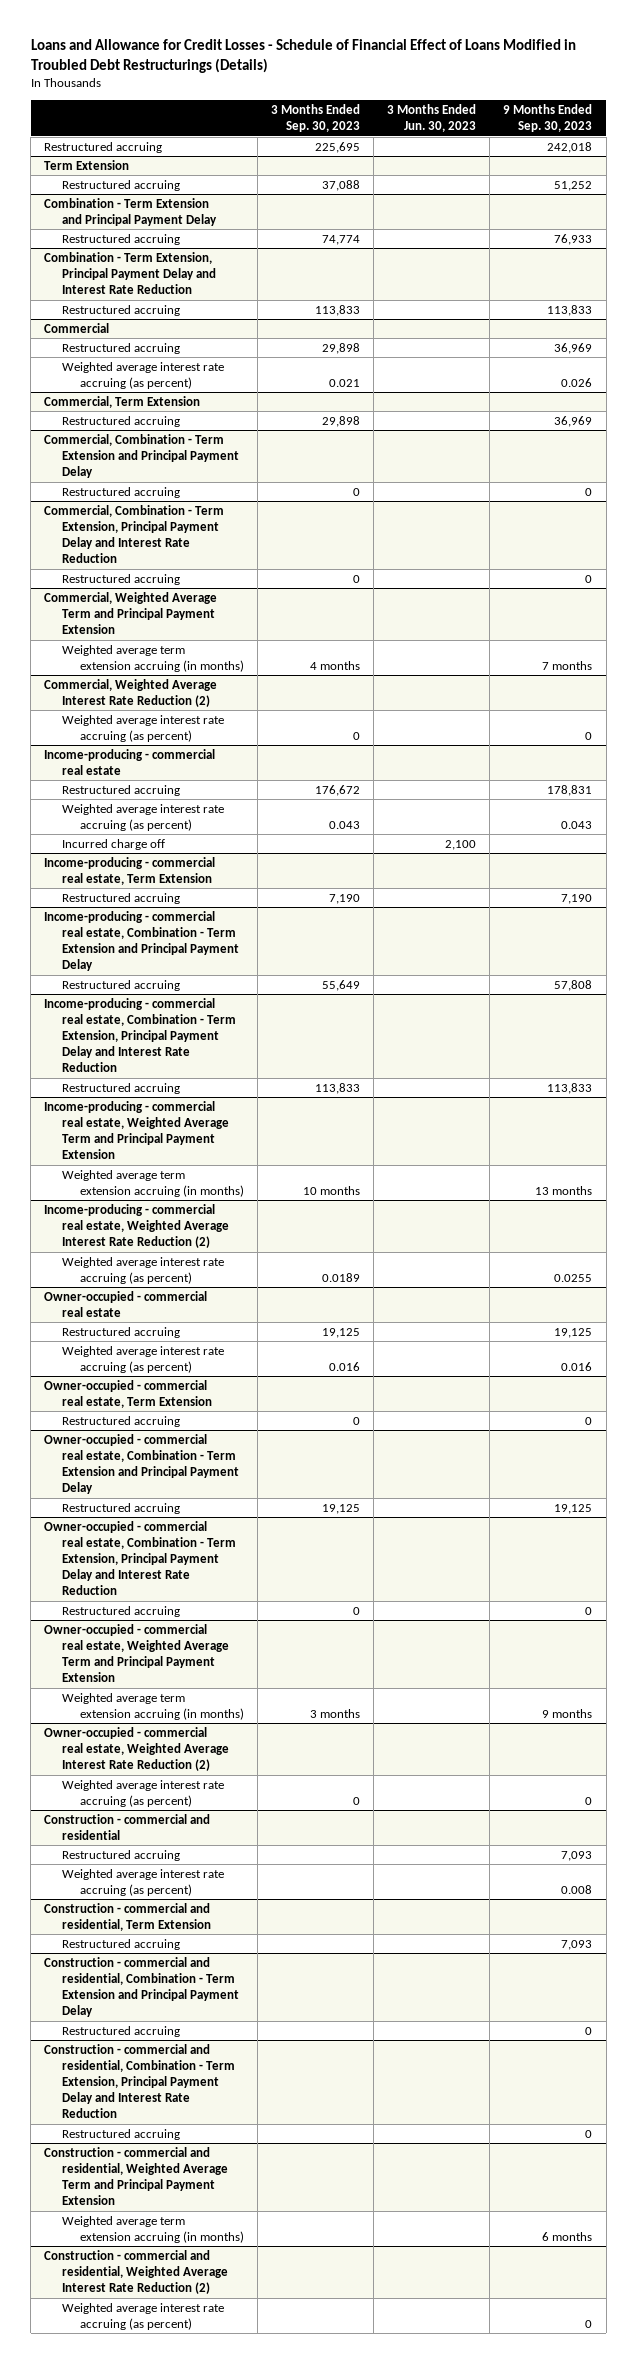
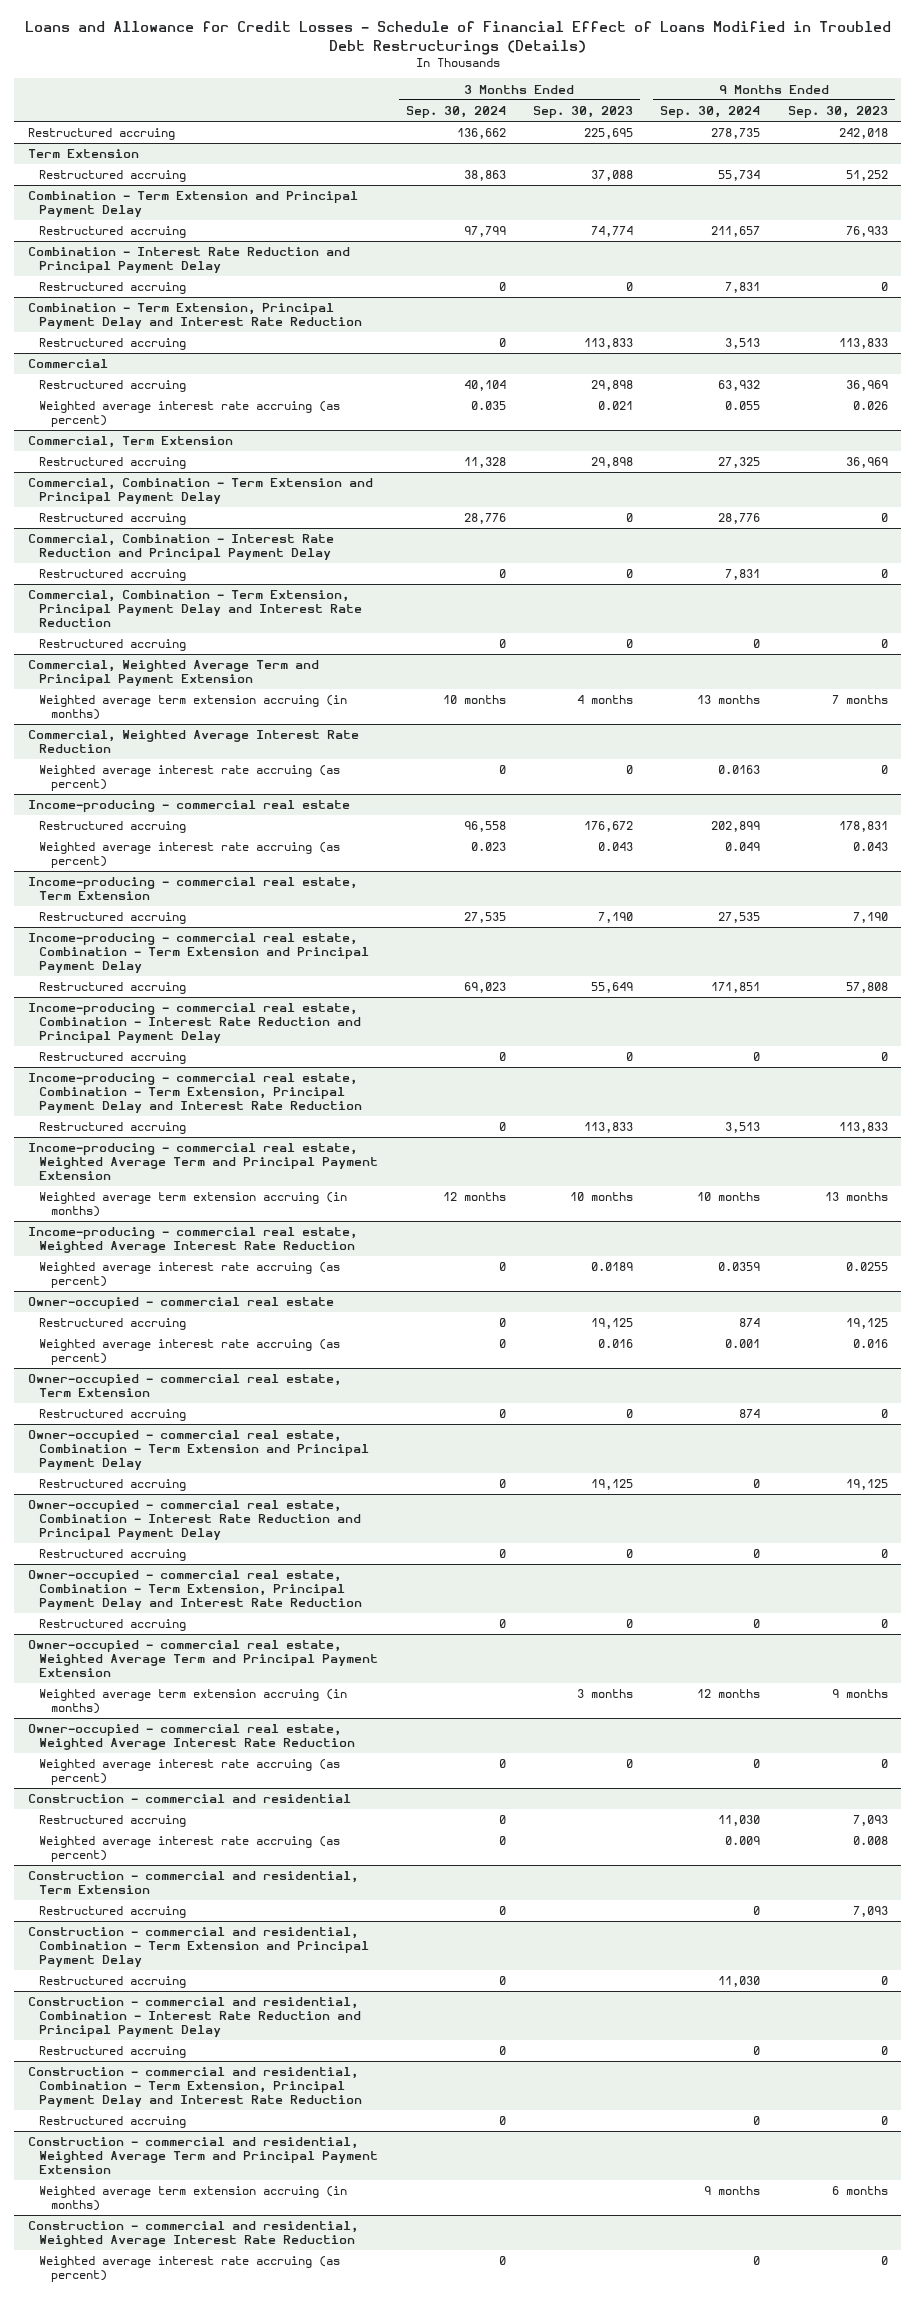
[387,103,477,133] 3 Months Ended Jun. 30, 2023 -> none
none -> [405,105,506,118] Sep. 30, 2024
none -> [660,105,761,118] Sep. 30, 2024
none -> [27,247,350,274] Combination - Interest Rate Reduction and Principal Payment Delay
none -> [39,282,187,295] Restructured accruing
none -> [27,534,334,561] Commercial, Combination - Interest Rate Reduction and Principal Payment Delay
none -> [39,569,187,582] Restructured accruing
[44,678,218,707] Commercial, Weighted Average Interest Rate Reduction (2) -> [27,730,359,754] Commercial, Weighted Average Interest Rate Reduction
[62,838,166,850] Incurred charge off -> none
none -> [27,1003,362,1043] Income-producing - commercial real estate, Combination - Interest Rate Reduction and Principal Payment Delay
none -> [39,1052,187,1065] Restructured accruing
[44,1203,230,1249] Income-producing - commercial real estate, Weighted Average Interest Rate Reduction (2) -> [27,1227,357,1254] Income-producing - commercial real estate, Weighted Average Interest Rate Reduction
none -> [27,1500,362,1540] Owner-occupied - commercial real estate, Combination - Interest Rate Reduction and Principal Payment Delay
none -> [39,1549,187,1562] Restructured accruing
[44,1726,230,1772] Owner-occupied - commercial real estate, Weighted Average Interest Rate Reduction (2) -> [27,1724,356,1751] Owner-occupied - commercial real estate, Weighted Average Interest Rate Reduction
none -> [27,1997,362,2037] Construction - commercial and residential, Combination - Interest Rate Reduction and Principal Payment Delay
none -> [39,2046,187,2059] Restructured accruing
[44,2249,229,2295] Construction - commercial and residential, Weighted Average Interest Rate Reduction (2) -> [27,2221,358,2248] Construction - commercial and residential, Weighted Average Interest Rate Reduction

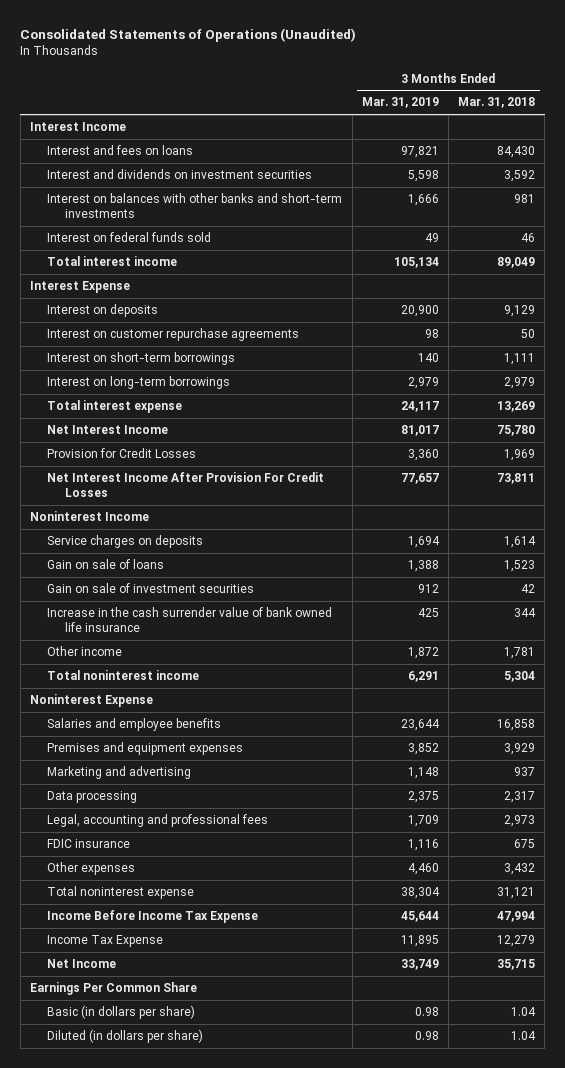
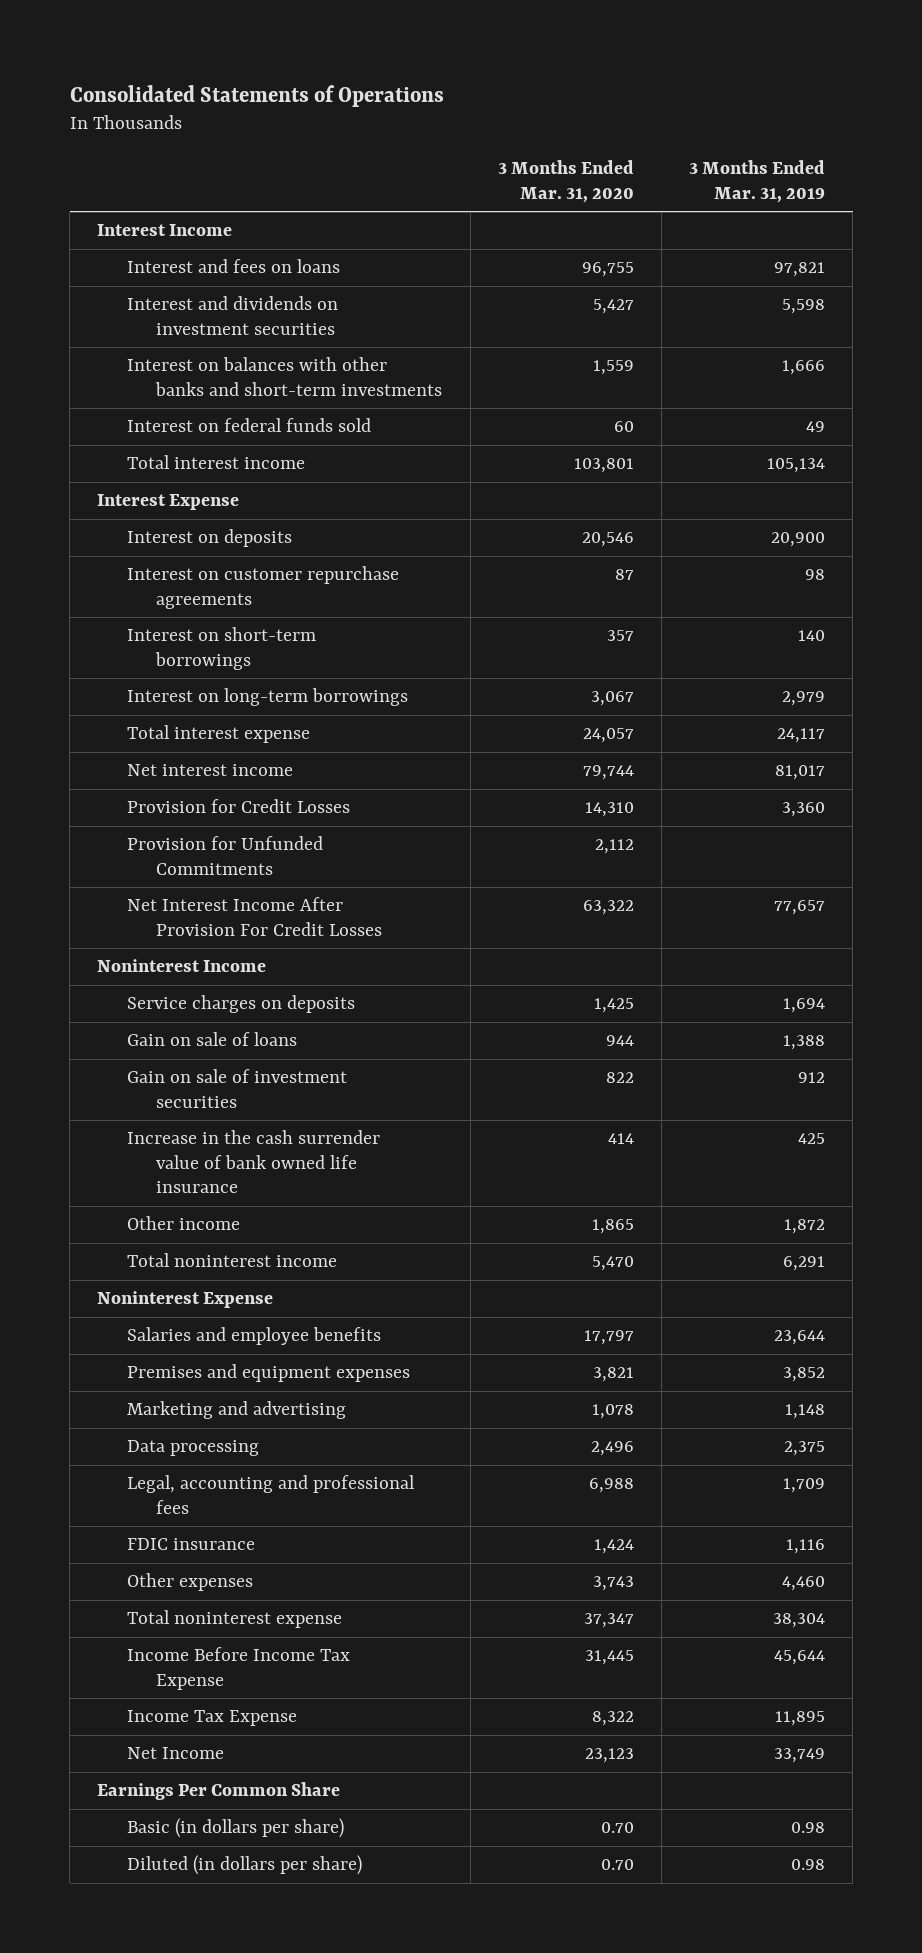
[20,27,357,42] Consolidated Statements of Operations (Unaudited) -> [69,84,444,107] Consolidated Statements of Operations
[458,97,536,109] Mar. 31, 2018 -> none
none -> [497,160,634,203] 3 Months Ended Mar. 31, 2020
[47,425,169,435] Net Interest Income -> [126,764,293,777] Net interest income
none -> [126,836,323,875] Provision for Unfunded Commitments

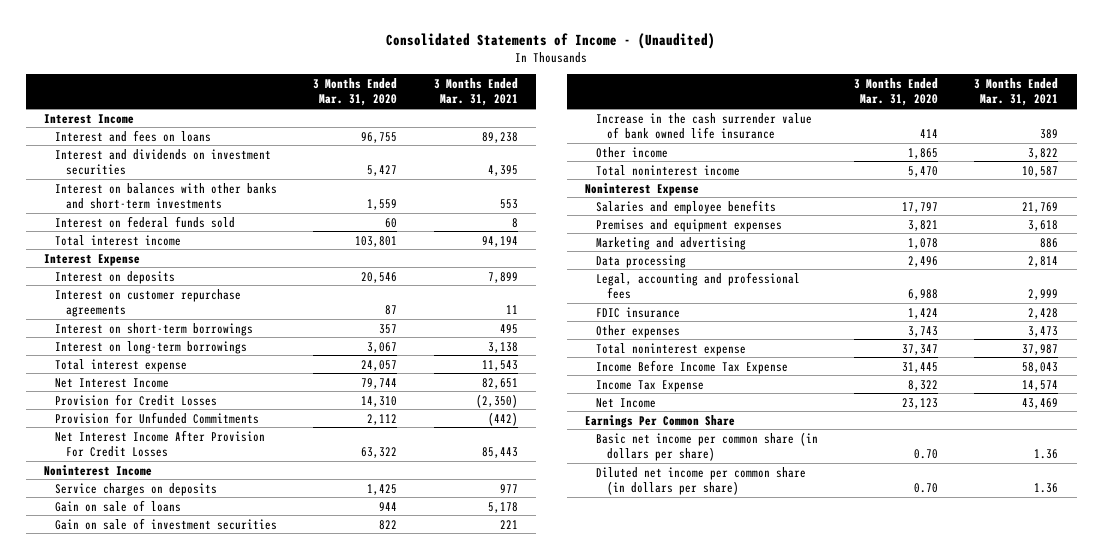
[69,84,444,107] Consolidated Statements of Operations -> [386,33,716,50] Consolidated Statements of Income - (Unaudited)
[688,160,825,203] 3 Months Ended Mar. 31, 2019 -> none
none -> [433,78,518,107] 3 Months Ended Mar. 31, 2021
[126,764,293,777] Net interest income -> [55,377,170,388] Net Interest Income
[126,1818,344,1839] Basic (in dollars per share) -> [596,431,819,461] Basic net income per common share (in dollars per share)
[126,1855,362,1876] Diluted (in dollars per share) -> [596,466,807,495] Diluted net income per common share (in dollars per share)

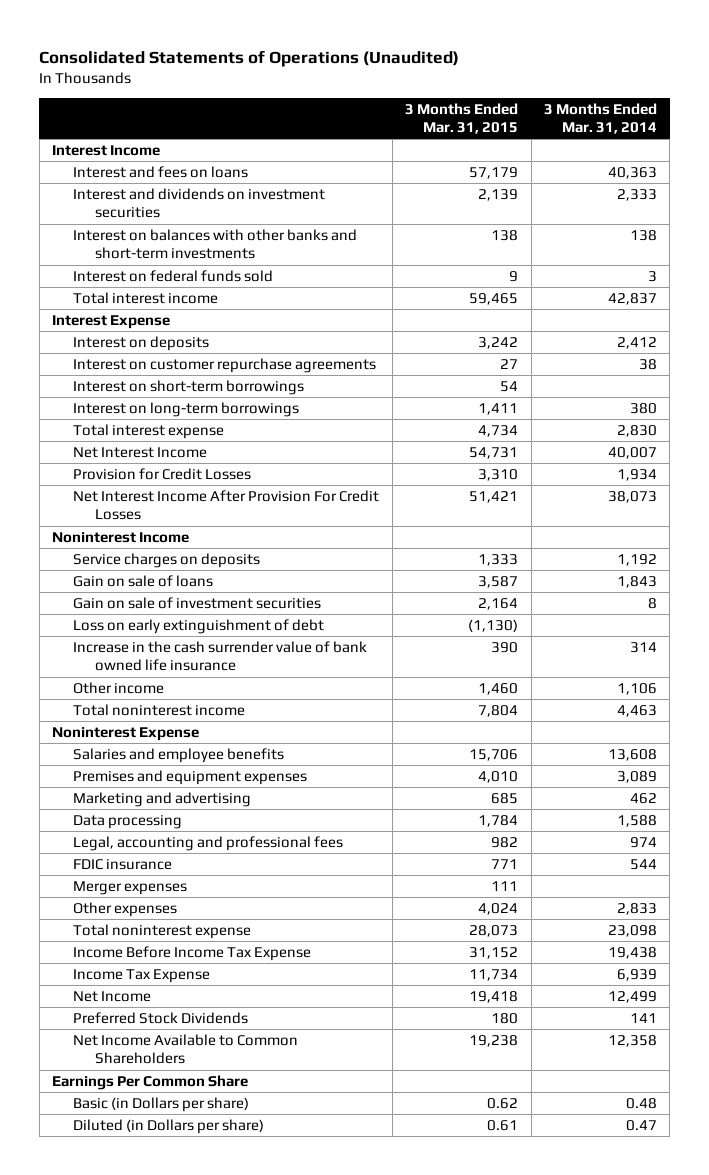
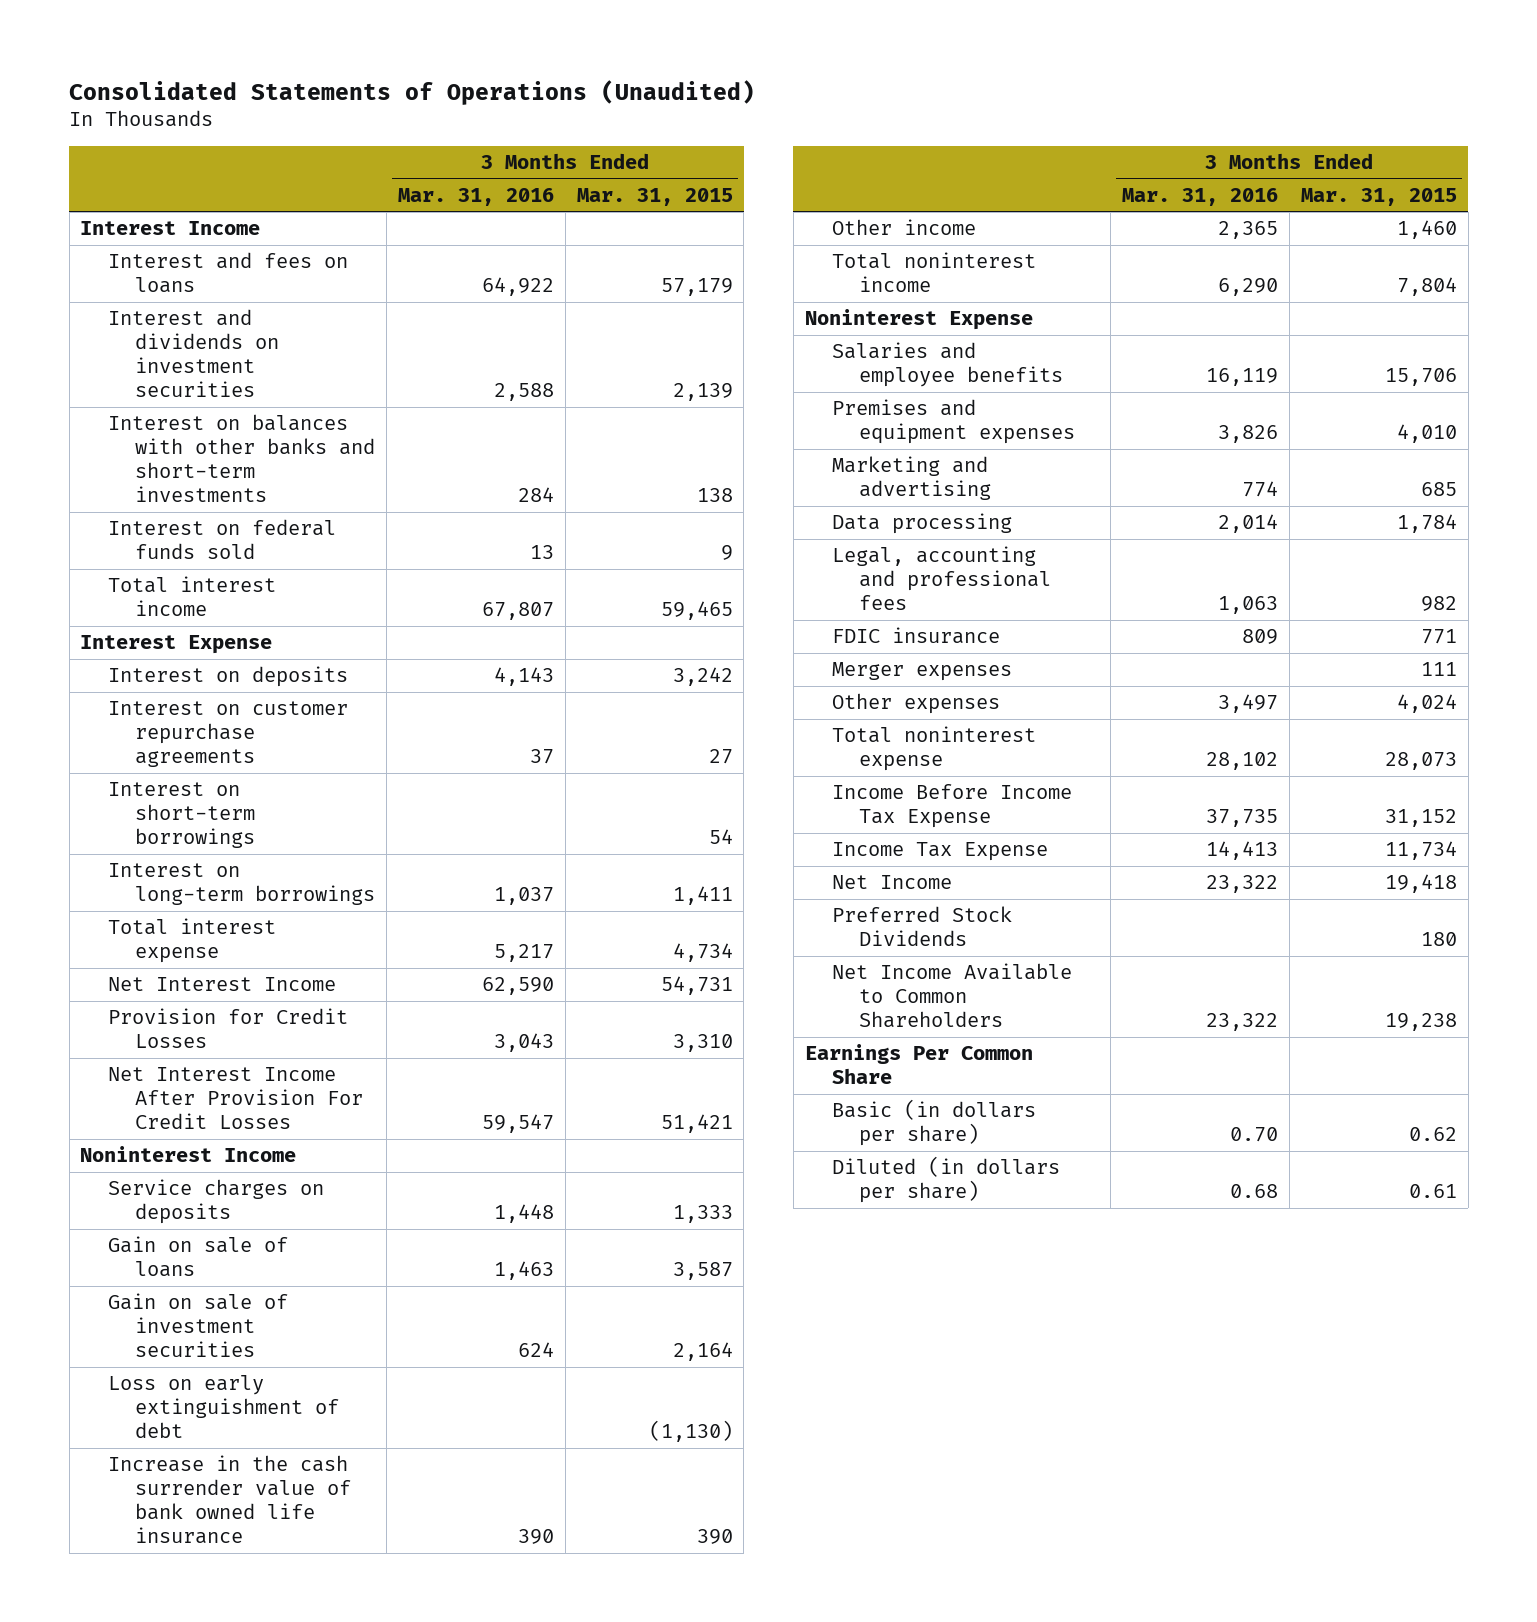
[543,102,657,135] 3 Months Ended Mar. 31, 2014 -> none
none -> [397,188,554,207] Mar. 31, 2016
[73,1096,250,1112] Basic (in Dollars per share) -> [832,1099,1037,1147] Basic (in dollars per share)
[73,1118,265,1134] Diluted (in Dollars per share) -> [832,1156,1061,1204] Diluted (in dollars per share)

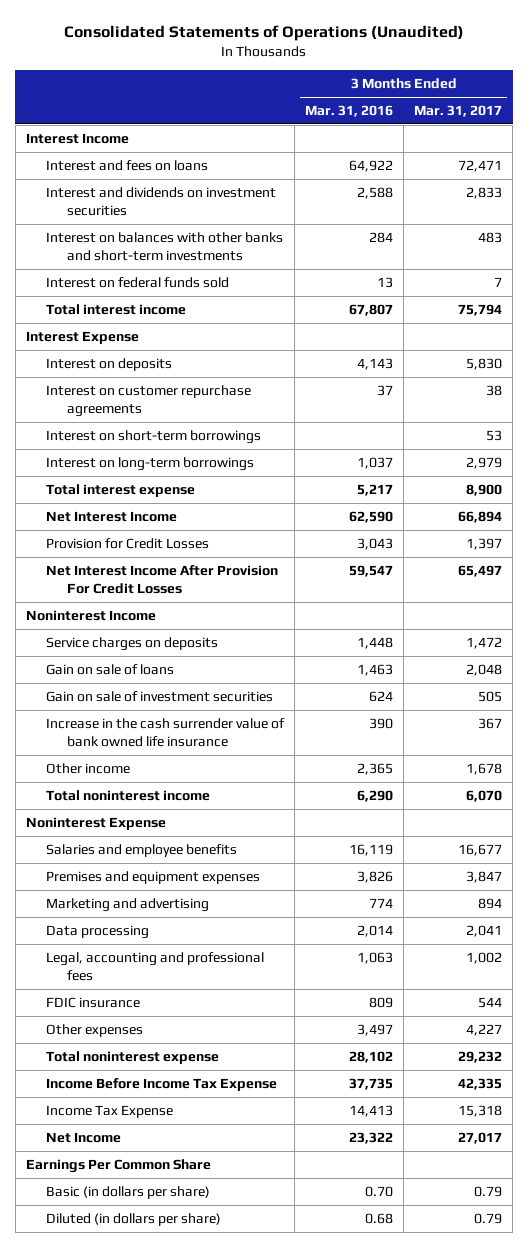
[576,188,733,207] Mar. 31, 2015 -> none
none -> [414,105,503,118] Mar. 31, 2017
[107,1375,340,1439] Loss on early extinguishment of debt -> none
[832,662,1013,682] Merger expenses -> none
[832,906,1013,947] Preferred Stock Dividends -> none
[832,963,1073,1029] Net Income Available to Common Shareholders -> none

